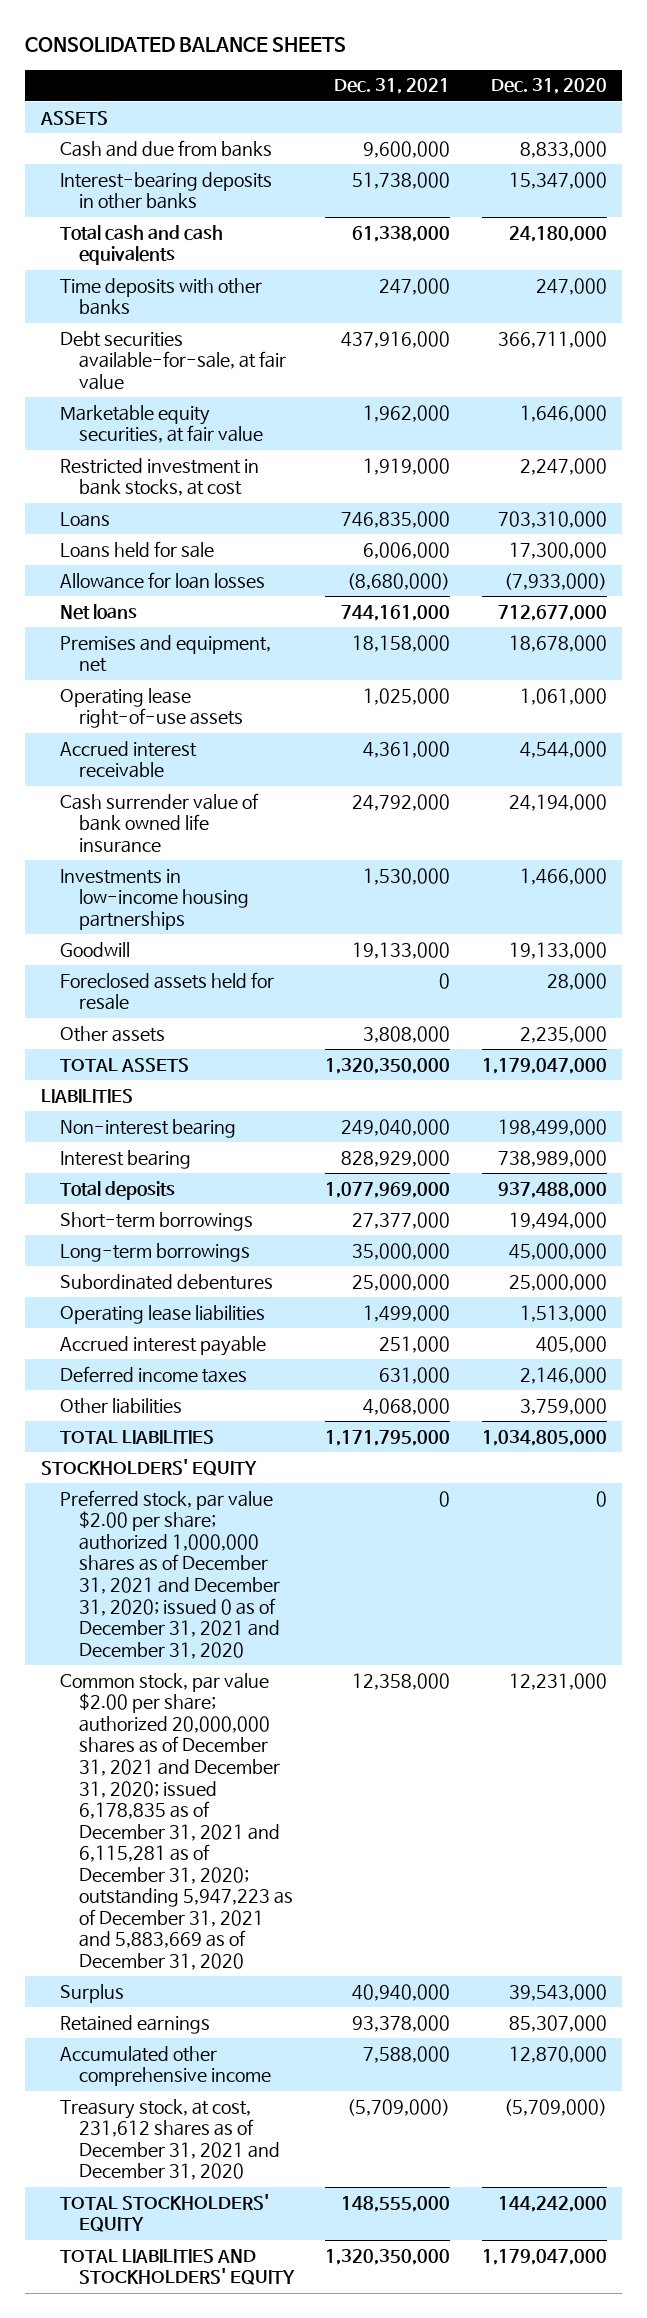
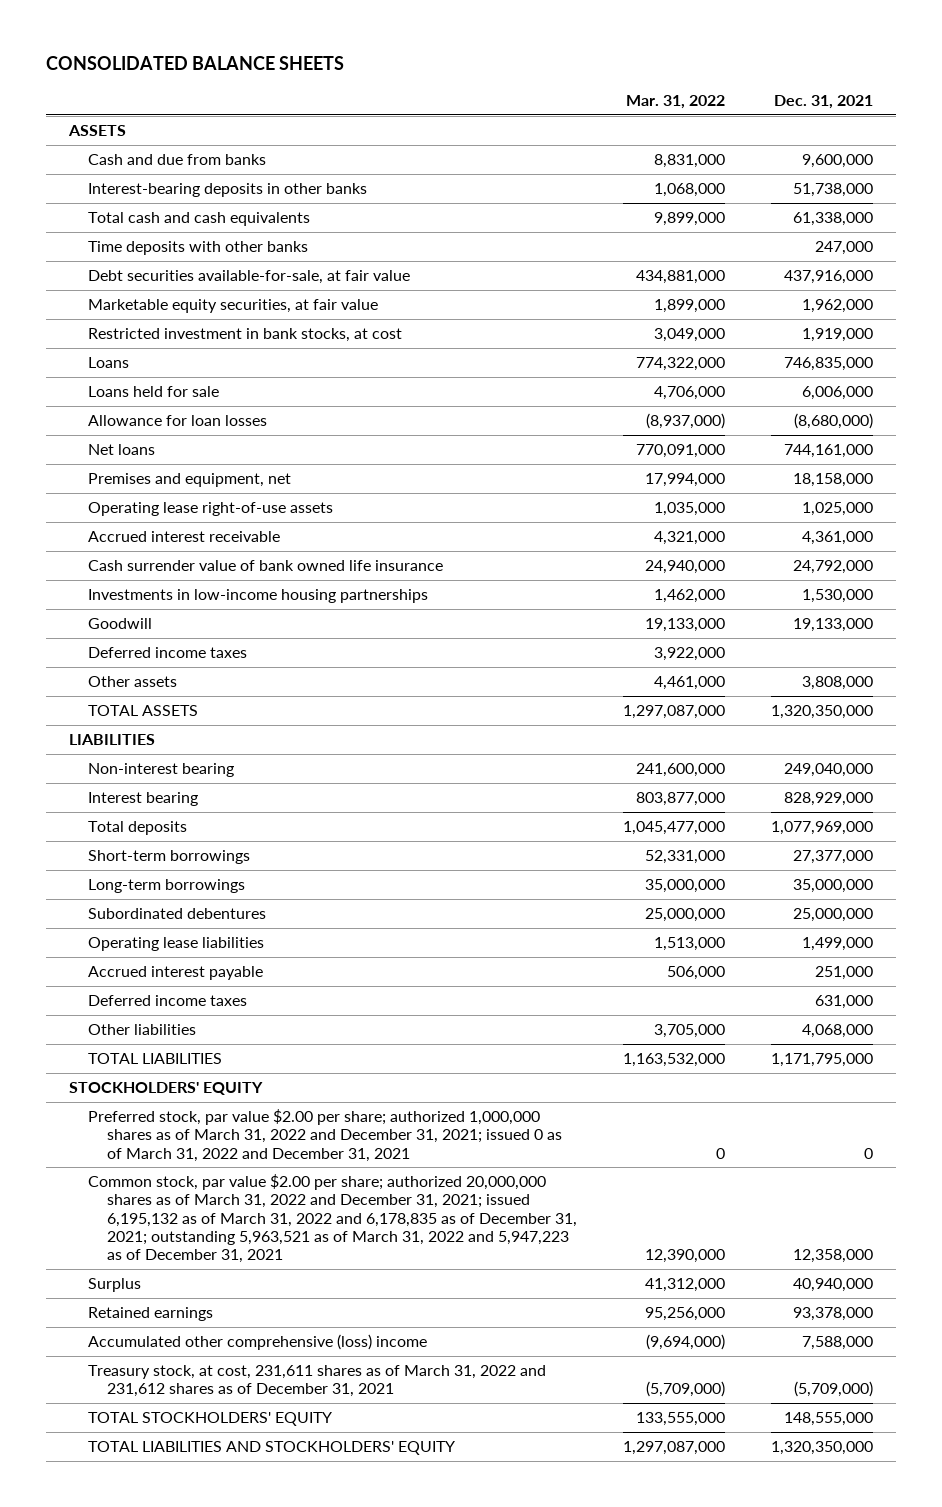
[490,78,607,95] Dec. 31, 2020 -> none
none -> [626,94,726,109] Mar. 31, 2022
[59,971,274,1011] Foreclosed assets held for resale -> none
none -> [88,647,248,659] Deferred income taxes
[59,1489,281,1659] Preferred stock, par value $2.00 per share; authorized 1,000,000 shares as of December 31, 2021 and December 31, 2020; issued 0 as of December 31, 2021 and December 31, 2020 -> [88,1109,563,1162] Preferred stock, par value $2.00 per share; authorized 1,000,000 shares as of March 31, 2022 and December 31, 2021; issued 0 as of March 31, 2022 and December 31, 2021
[59,1672,294,1970] Common stock, par value $2.00 per share; authorized 20,000,000 shares as of December 31, 2021 and December 31, 2020; issued 6,178,835 as of December 31, 2021 and 6,115,281 as of December 31, 2020; outstanding 5,947,223 as of December 31, 2021 and 5,883,669 as of December 31, 2020 -> [88,1174,578,1264] Common stock, par value $2.00 per share; authorized 20,000,000 shares as of March 31, 2022 and December 31, 2021; issued 6,195,132 as of March 31, 2022 and 6,178,835 as of December 31, 2021; outstanding 5,963,521 as of March 31, 2022 and 5,947,223 as of December 31, 2021
[59,2045,272,2087] Accumulated other comprehensive income -> [88,1334,428,1351] Accumulated other comprehensive (loss) income
[59,2098,281,2181] Treasury stock, at cost, 231,612 shares as of December 31, 2021 and December 31, 2020 -> [88,1365,547,1398] Treasury stock, at cost, 231,611 shares as of March 31, 2022 and 231,612 shares as of December 31, 2021

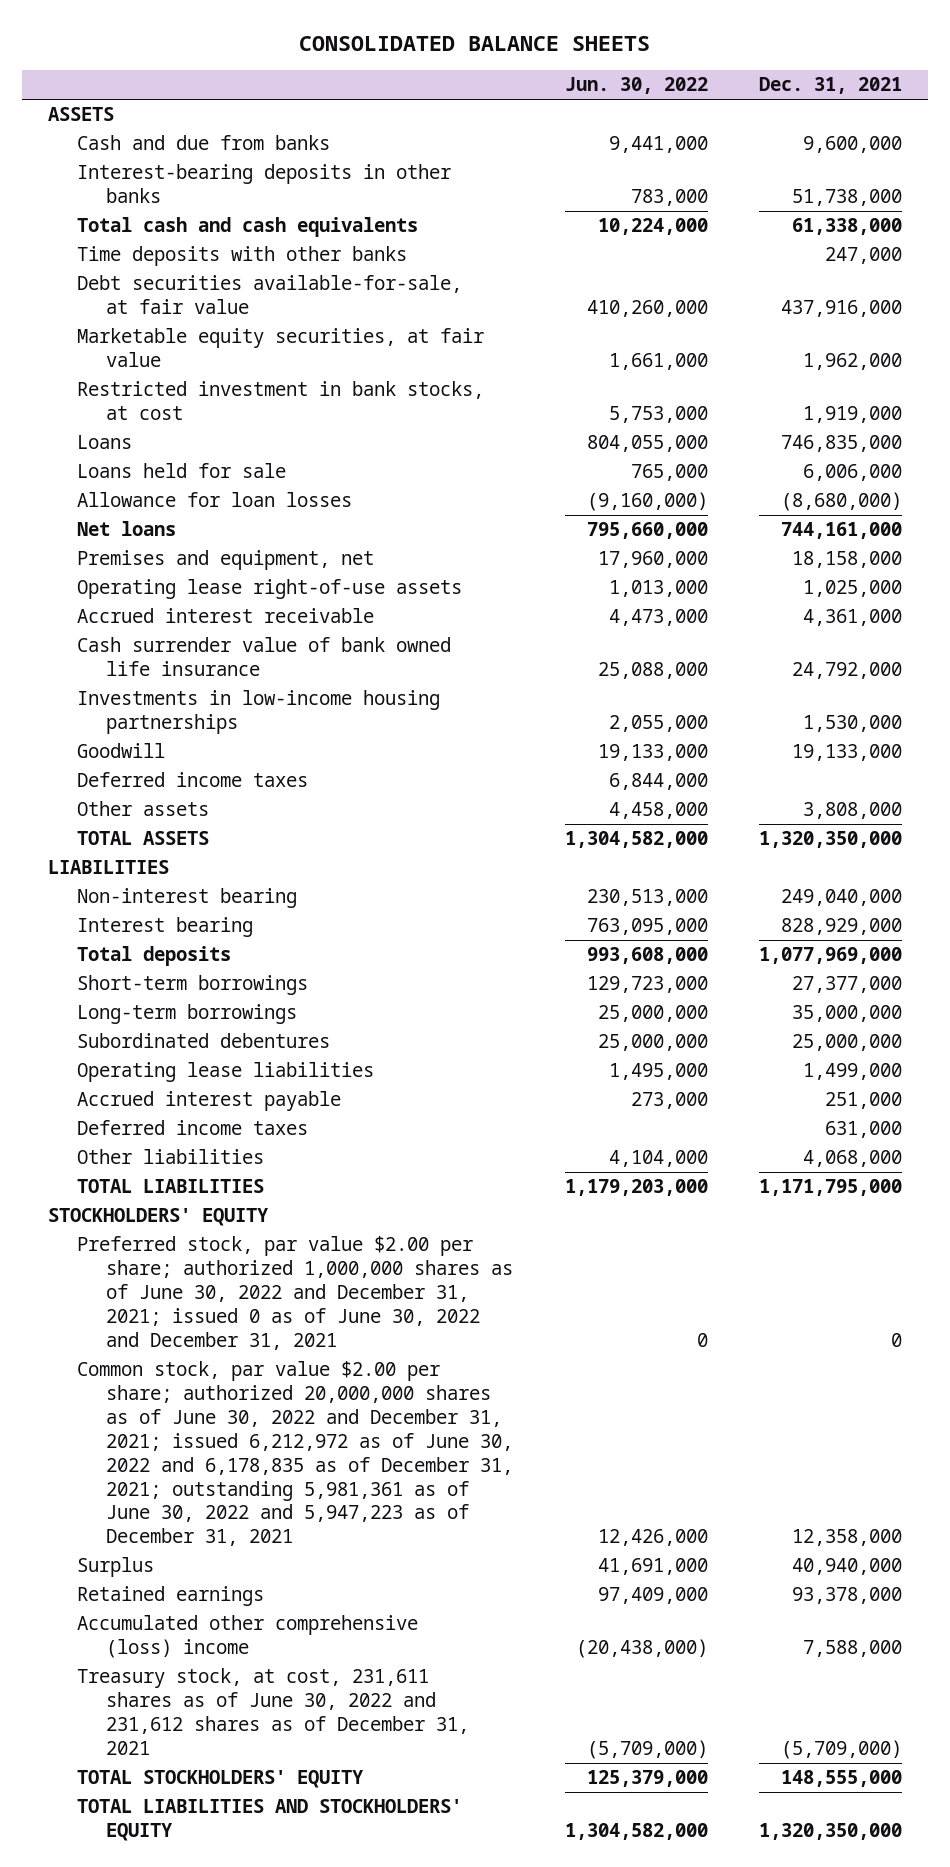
[626,94,726,109] Mar. 31, 2022 -> none
none -> [564,77,708,95] Jun. 30, 2022
[88,1109,563,1162] Preferred stock, par value $2.00 per share; authorized 1,000,000 shares as of March 31, 2022 and December 31, 2021; issued 0 as of March 31, 2022 and December 31, 2021 -> [76,1236,513,1350] Preferred stock, par value $2.00 per share; authorized 1,000,000 shares as of June 30, 2022 and December 31, 2021; issued 0 as of June 30, 2022 and December 31, 2021
[88,1174,578,1264] Common stock, par value $2.00 per share; authorized 20,000,000 shares as of March 31, 2022 and December 31, 2021; issued 6,195,132 as of March 31, 2022 and 6,178,835 as of December 31, 2021; outstanding 5,963,521 as of March 31, 2022 and 5,947,223 as of December 31, 2021 -> [76,1361,513,1547] Common stock, par value $2.00 per share; authorized 20,000,000 shares as of June 30, 2022 and December 31, 2021; issued 6,212,972 as of June 30, 2022 and 6,178,835 as of December 31, 2021; outstanding 5,981,361 as of June 30, 2022 and 5,947,223 as of December 31, 2021
[88,1365,547,1398] Treasury stock, at cost, 231,611 shares as of March 31, 2022 and 231,612 shares as of December 31, 2021 -> [76,1668,469,1755] Treasury stock, at cost, 231,611 shares as of June 30, 2022 and 231,612 shares as of December 31, 2021

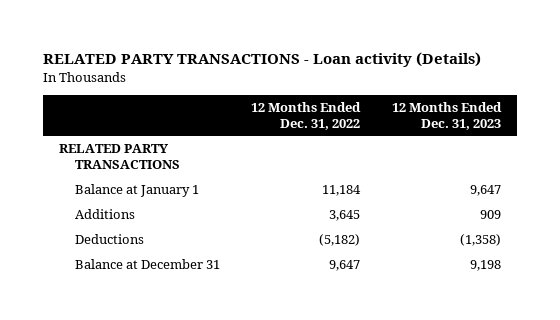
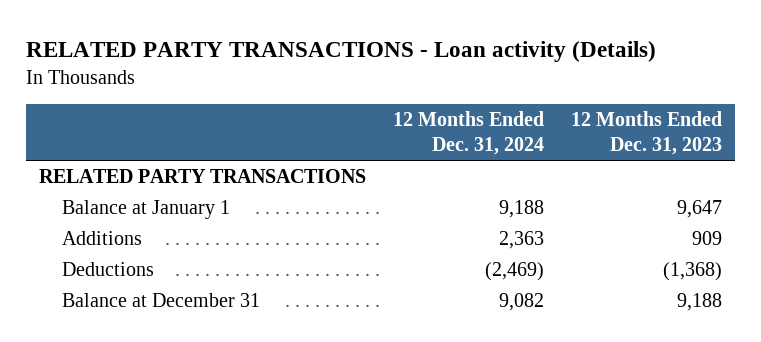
[251,102,362,130] 12 Months Ended Dec. 31, 2022 -> none
none -> [392,111,544,156] 12 Months Ended Dec. 31, 2024
[459,234,501,247] (1,358) -> [662,261,722,281] (1,368)
[469,260,501,272] 9,198 -> [676,292,722,311] 9,188

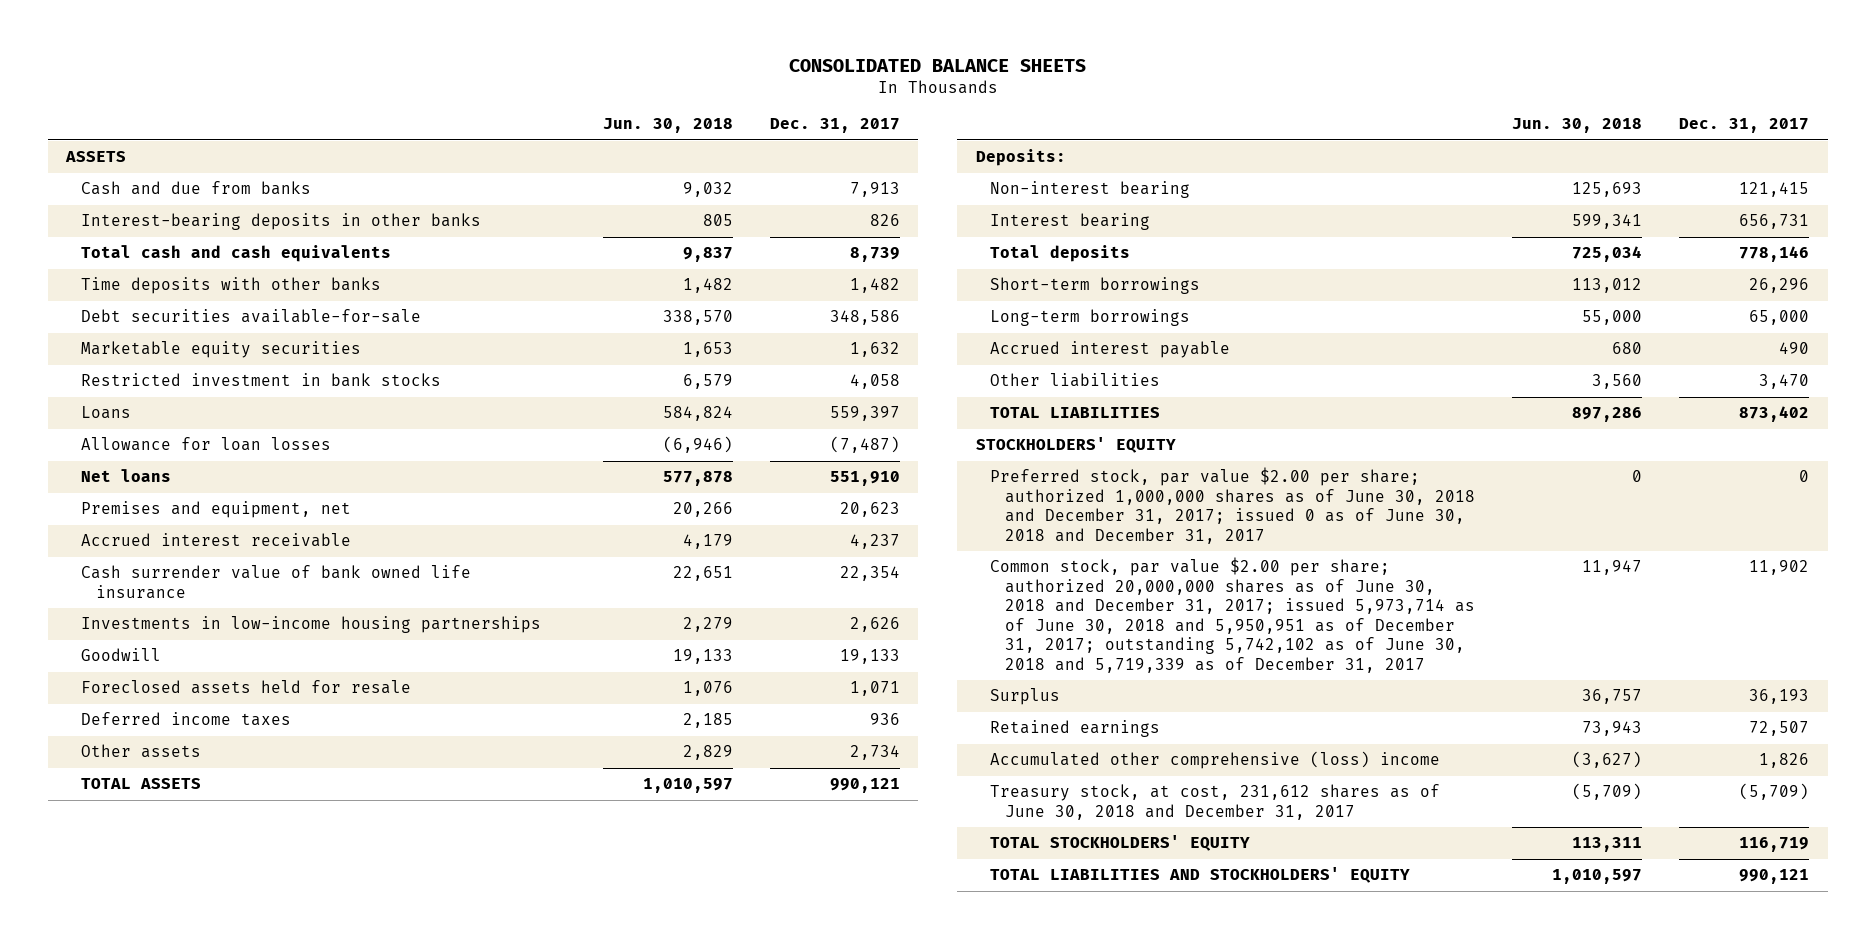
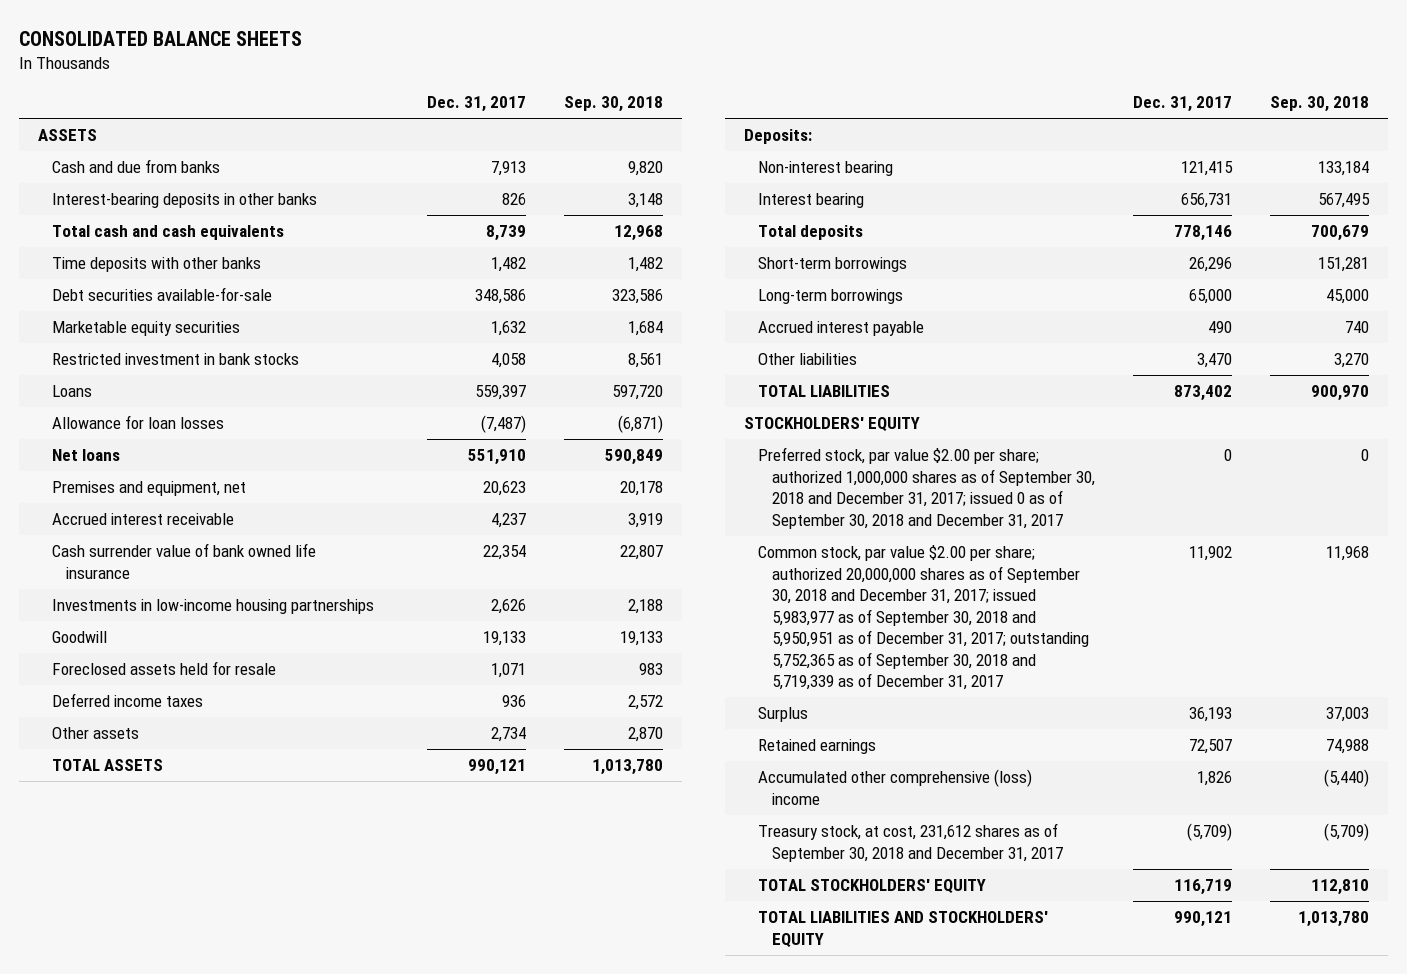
[602,118,733,134] Jun. 30, 2018 -> none
none -> [564,96,664,113] Sep. 30, 2018
[990,467,1476,544] Preferred stock, par value $2.00 per share; authorized 1,000,000 shares as of June 30, 2018 and December 31, 2017; issued 0 as of June 30, 2018 and December 31, 2017 -> [758,447,1096,529] Preferred stock, par value $2.00 per share; authorized 1,000,000 shares as of September 30, 2018 and December 31, 2017; issued 0 as of September 30, 2018 and December 31, 2017
[990,557,1476,673] Common stock, par value $2.00 per share; authorized 20,000,000 shares as of June 30, 2018 and December 31, 2017; issued 5,973,714 as of June 30, 2018 and 5,950,951 as of December 31, 2017; outstanding 5,742,102 as of June 30, 2018 and 5,719,339 as of December 31, 2017 -> [758,545,1090,691] Common stock, par value $2.00 per share; authorized 20,000,000 shares as of September 30, 2018 and December 31, 2017; issued 5,983,977 as of September 30, 2018 and 5,950,951 as of December 31, 2017; outstanding 5,752,365 as of September 30, 2018 and 5,719,339 as of December 31, 2017
[990,784,1441,820] Treasury stock, at cost, 231,612 shares as of June 30, 2018 and December 31, 2017 -> [758,823,1064,862] Treasury stock, at cost, 231,612 shares as of September 30, 2018 and December 31, 2017

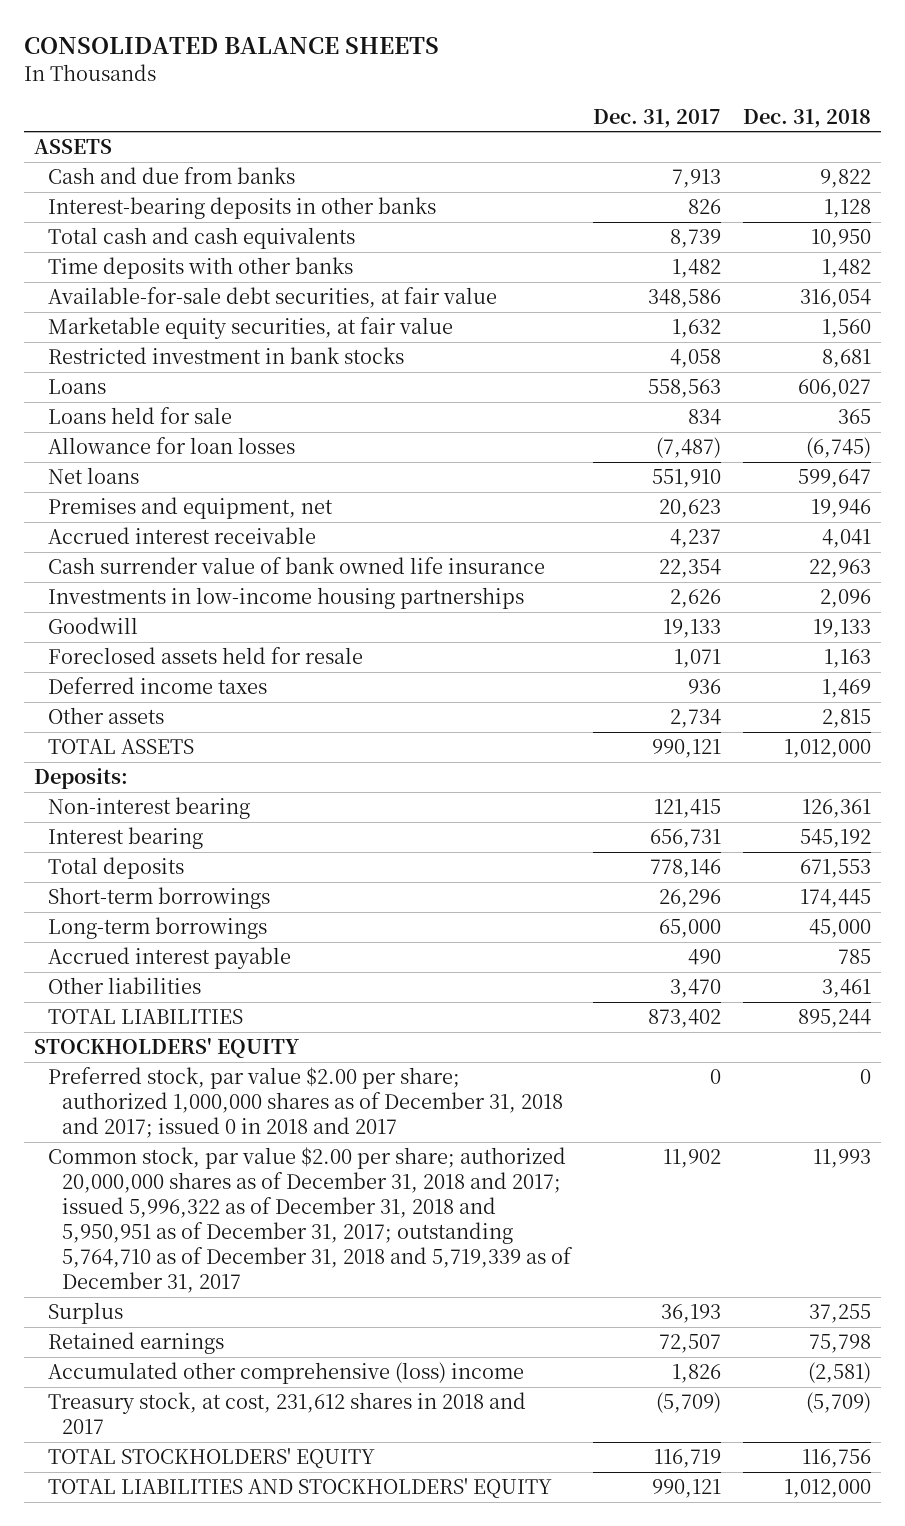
[564,96,664,113] Sep. 30, 2018 -> none
none -> [742,108,871,128] Dec. 31, 2018
[51,287,272,302] Debt securities available-for-sale -> [48,287,498,309] Available-for-sale debt securities, at fair value
[51,321,240,337] Marketable equity securities -> [48,317,454,340] Marketable equity securities, at fair value
[475,385,527,401] 559,397 -> [647,379,721,399] 558,563
none -> [48,407,233,425] Loans held for sale
[758,447,1096,529] Preferred stock, par value $2.00 per share; authorized 1,000,000 shares as of September 30, 2018 and December 31, 2017; issued 0 as of September 30, 2018 and December 31, 2017 -> [48,1067,564,1139] Preferred stock, par value $2.00 per share; authorized 1,000,000 shares as of December 31, 2018 and 2017; issued 0 in 2018 and 2017
[758,545,1090,691] Common stock, par value $2.00 per share; authorized 20,000,000 shares as of September 30, 2018 and December 31, 2017; issued 5,983,977 as of September 30, 2018 and 5,950,951 as of December 31, 2017; outstanding 5,752,365 as of September 30, 2018 and 5,719,339 as of December 31, 2017 -> [48,1147,574,1294] Common stock, par value $2.00 per share; authorized 20,000,000 shares as of December 31, 2018 and 2017; issued 5,996,322 as of December 31, 2018 and 5,950,951 as of December 31, 2017; outstanding 5,764,710 as of December 31, 2018 and 5,719,339 as of December 31, 2017
[758,823,1064,862] Treasury stock, at cost, 231,612 shares as of September 30, 2018 and December 31, 2017 -> [48,1392,527,1435] Treasury stock, at cost, 231,612 shares in 2018 and 2017

